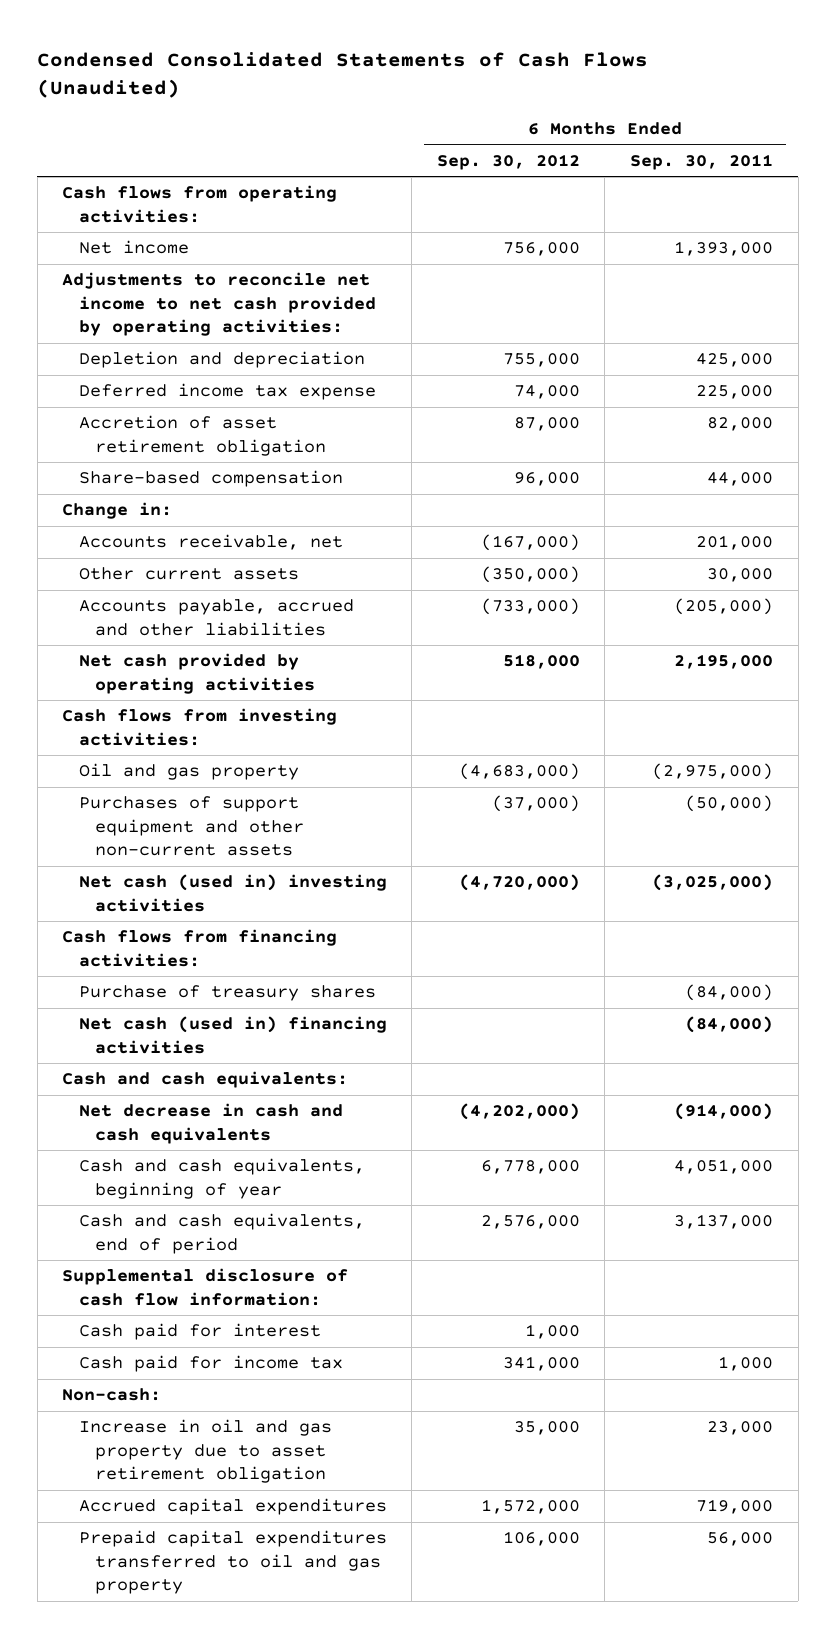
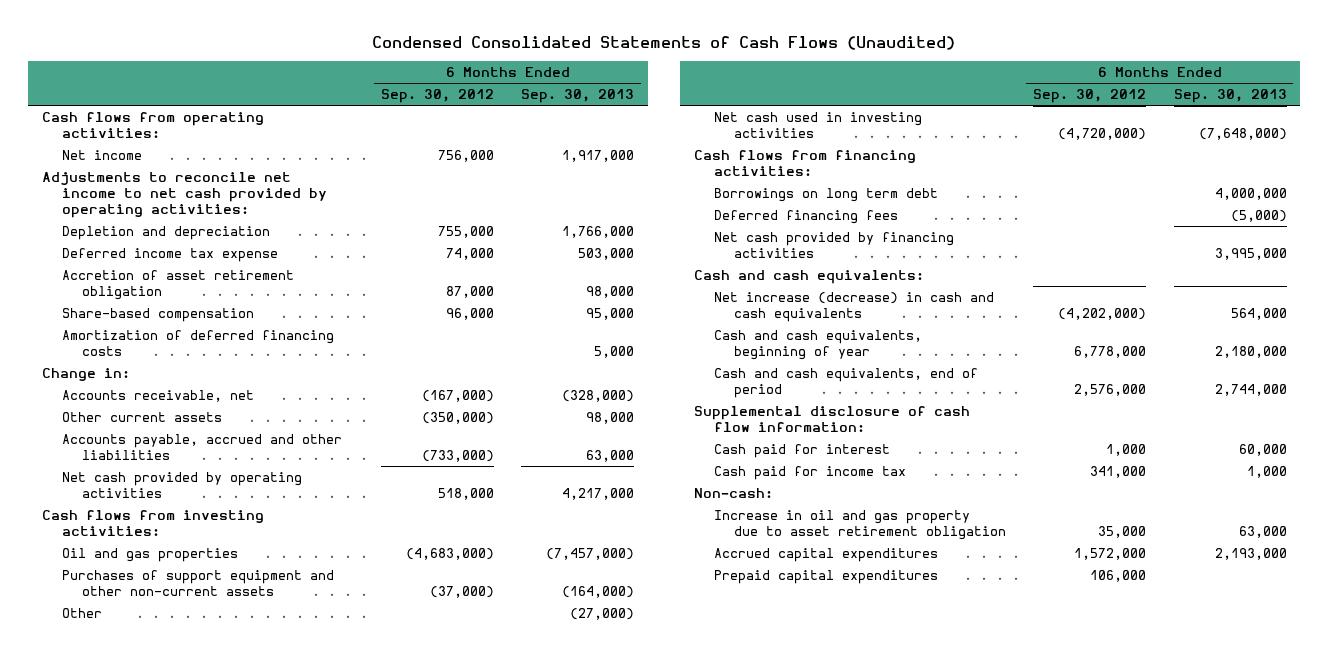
[630,153,774,170] Sep. 30, 2011 -> none
none -> [521,88,635,103] Sep. 30, 2013
none -> [61,329,334,357] Amortization of deferred financing costs
[78,763,299,781] Oil and gas property -> [61,547,238,562] Oil and gas properties
none -> [61,607,102,618] Other
[78,874,387,912] Net cash (used in) investing activities -> [713,111,922,139] Net cash used in investing activities
[78,985,376,1002] Purchase of treasury shares -> none
none -> [713,187,938,202] Borrowings on long term debt
none -> [713,209,898,224] Deferred financing fees
[78,1016,387,1054] Net cash (used in) financing activities -> [713,231,954,259] Net cash provided by financing activities
[78,1103,343,1144] Net decrease in cash and cash equivalents -> [713,291,994,323] Net increase (decrease) in cash and cash equivalents
[78,1530,387,1594] Prepaid capital expenditures transferred to oil and gas property -> [713,569,938,584] Prepaid capital expenditures

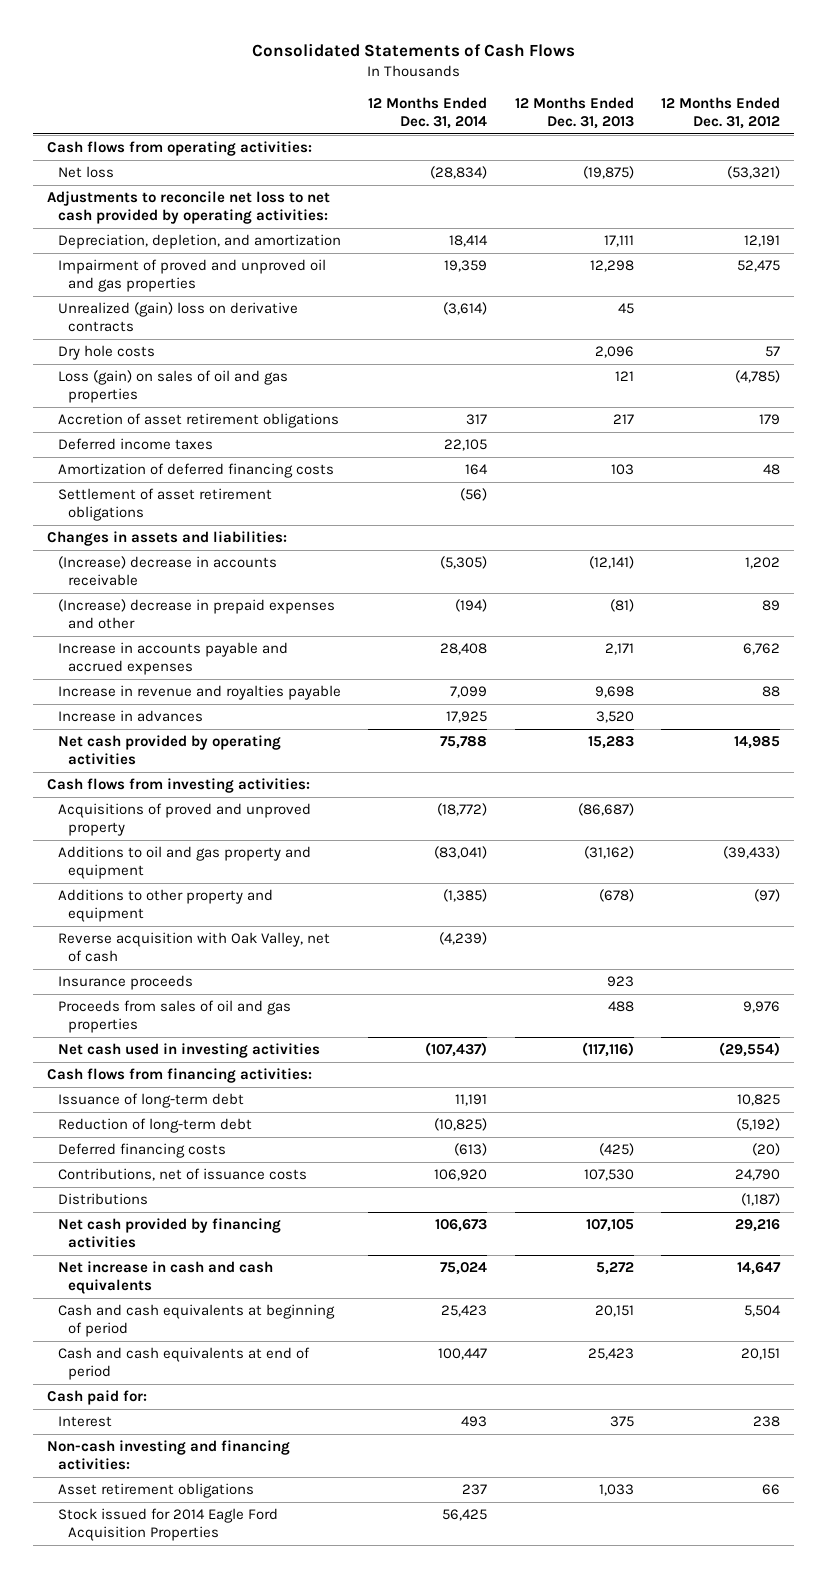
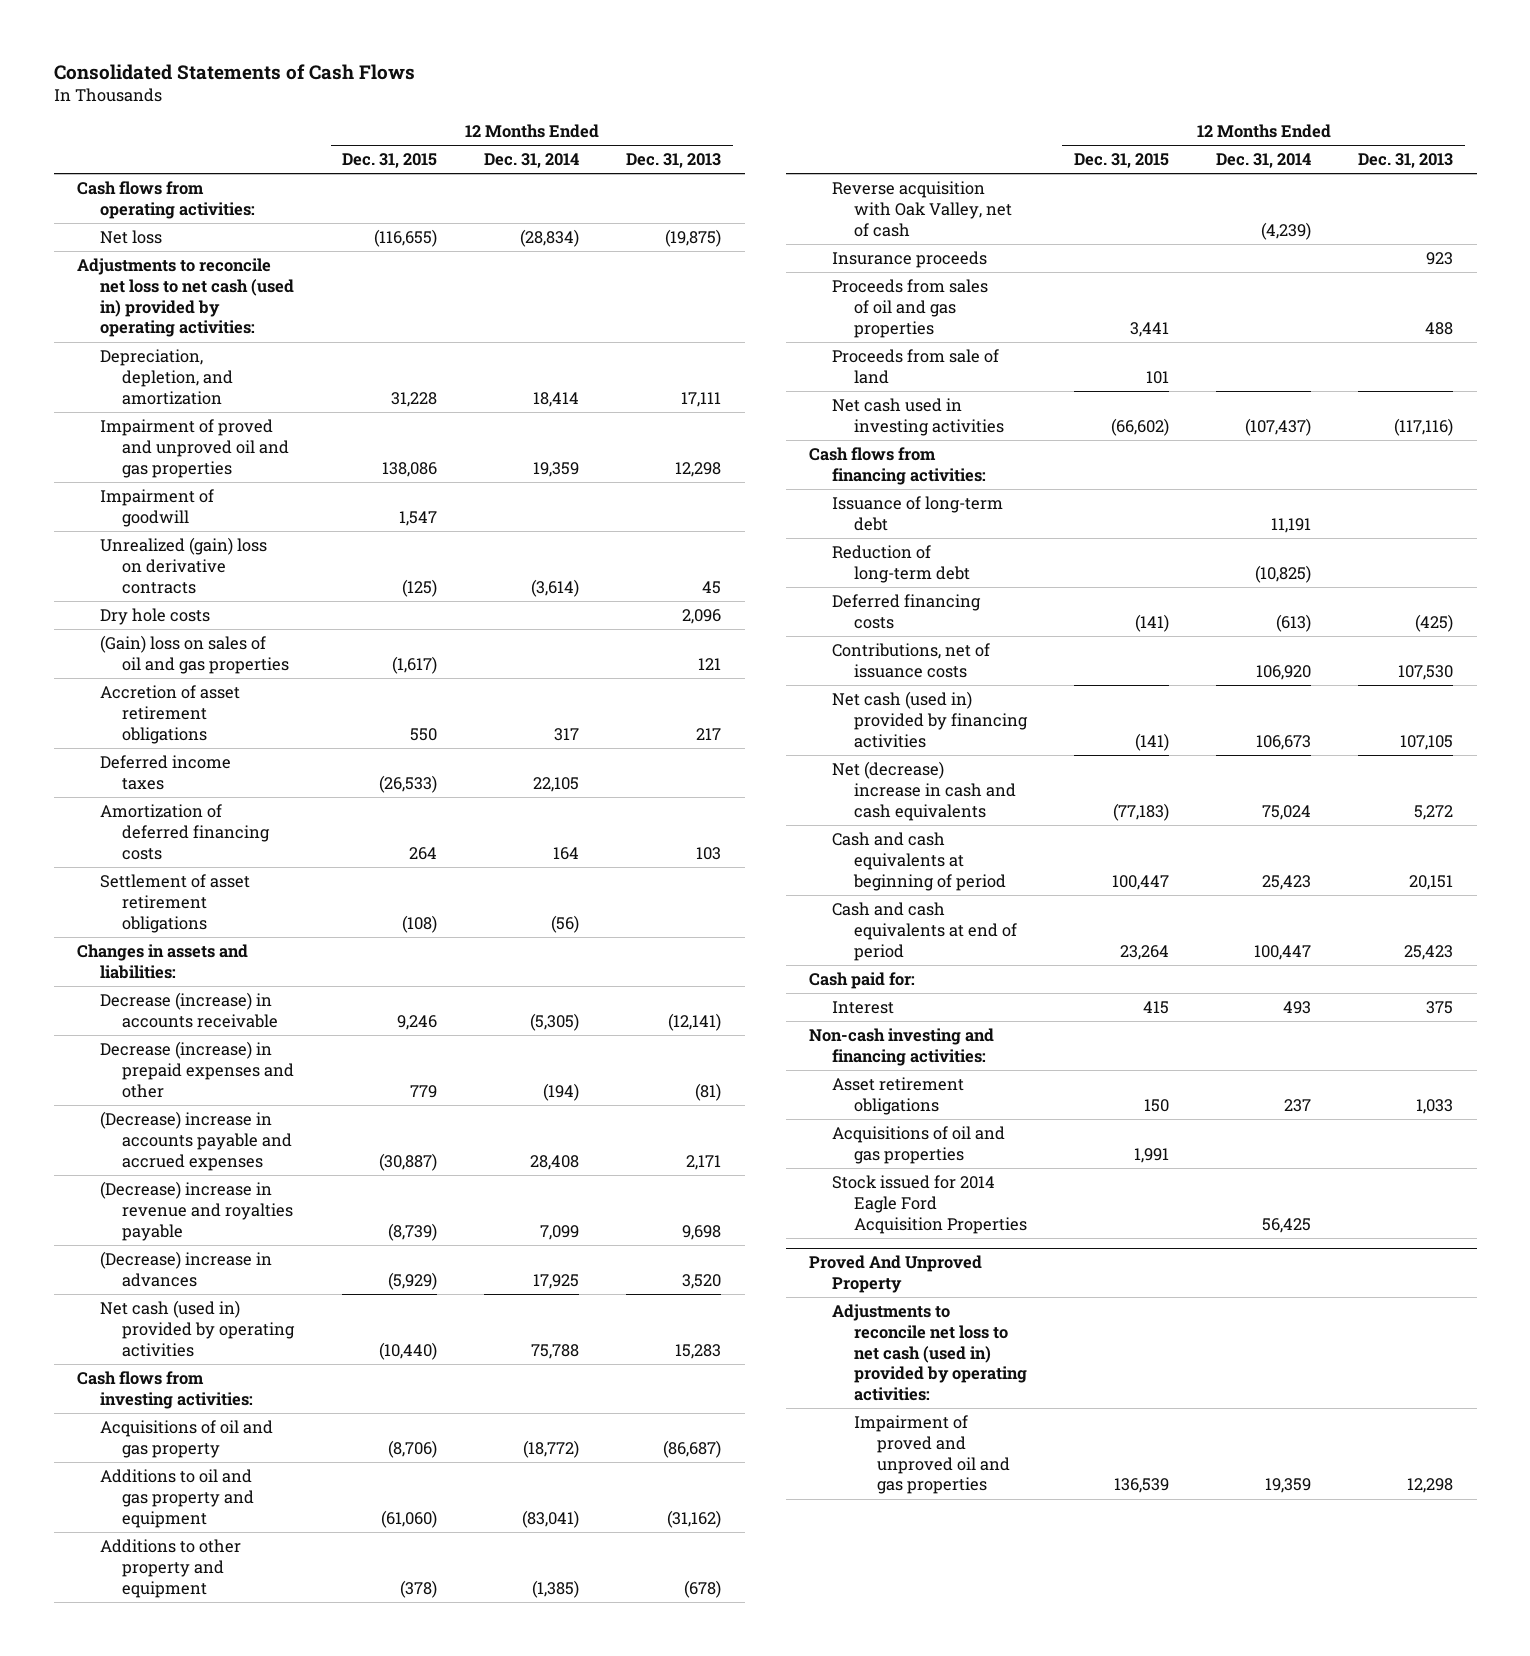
[660,97,780,129] 12 Months Ended Dec. 31, 2012 -> none
none -> [342,153,438,169] Dec. 31, 2015
[47,191,331,224] Adjustments to reconcile net loss to net cash provided by operating activities: -> [77,257,294,338] Adjustments to reconcile net loss to net cash (used in) provided by operating activities:
none -> [99,488,214,527] Impairment of goodwill
[57,370,288,403] Loss (gain) on sales of oil and gas properties -> [99,634,290,674] (Gain) loss on sales of oil and gas properties
[57,556,277,586] (Increase) decrease in accounts receivable -> [99,991,279,1028] Decrease (increase) in accounts receivable
[57,599,335,629] (Increase) decrease in prepaid expenses and other -> [99,1040,295,1098] Decrease (increase) in prepaid expenses and other
[57,642,288,675] Increase in accounts payable and accrued expenses -> [99,1110,293,1171] (Decrease) increase in accounts payable and accrued expenses
[57,685,341,701] Increase in revenue and royalties payable -> [99,1180,294,1241] (Decrease) increase in revenue and royalties payable
[57,710,203,723] Increase in advances -> [99,1250,272,1287] (Decrease) increase in advances
[57,735,281,765] Net cash provided by operating activities -> [99,1299,296,1357] Net cash (used in) provided by operating activities
[57,803,311,836] Acquisitions of proved and unproved property -> [99,1419,273,1458] Acquisitions of oil and gas property
none -> [831,348,999,384] Proceeds from sale of land
[57,1193,148,1206] Distributions -> none
[57,1218,281,1248] Net cash provided by financing activities -> [831,690,1029,748] Net cash (used in) provided by financing activities
[57,1261,273,1294] Net increase in cash and cash equivalents -> [831,760,1017,821] Net (decrease) increase in cash and cash equivalents
none -> [831,1125,1005,1164] Acquisitions of oil and gas properties
none -> [809,1255,983,1294] Proved And Unproved Property
none -> [831,1303,1028,1402] Adjustments to reconcile net loss to net cash (used in) provided by operating activities:
none -> [854,1414,1010,1495] Impairment of proved and unproved oil and gas properties

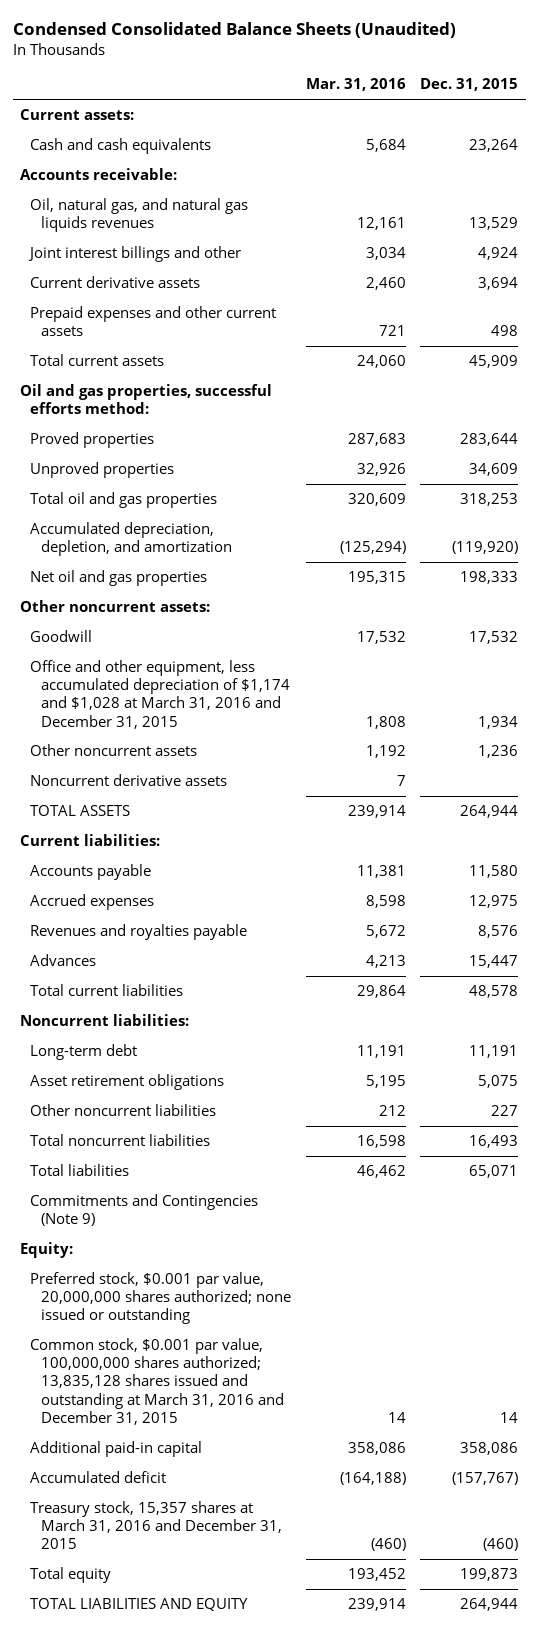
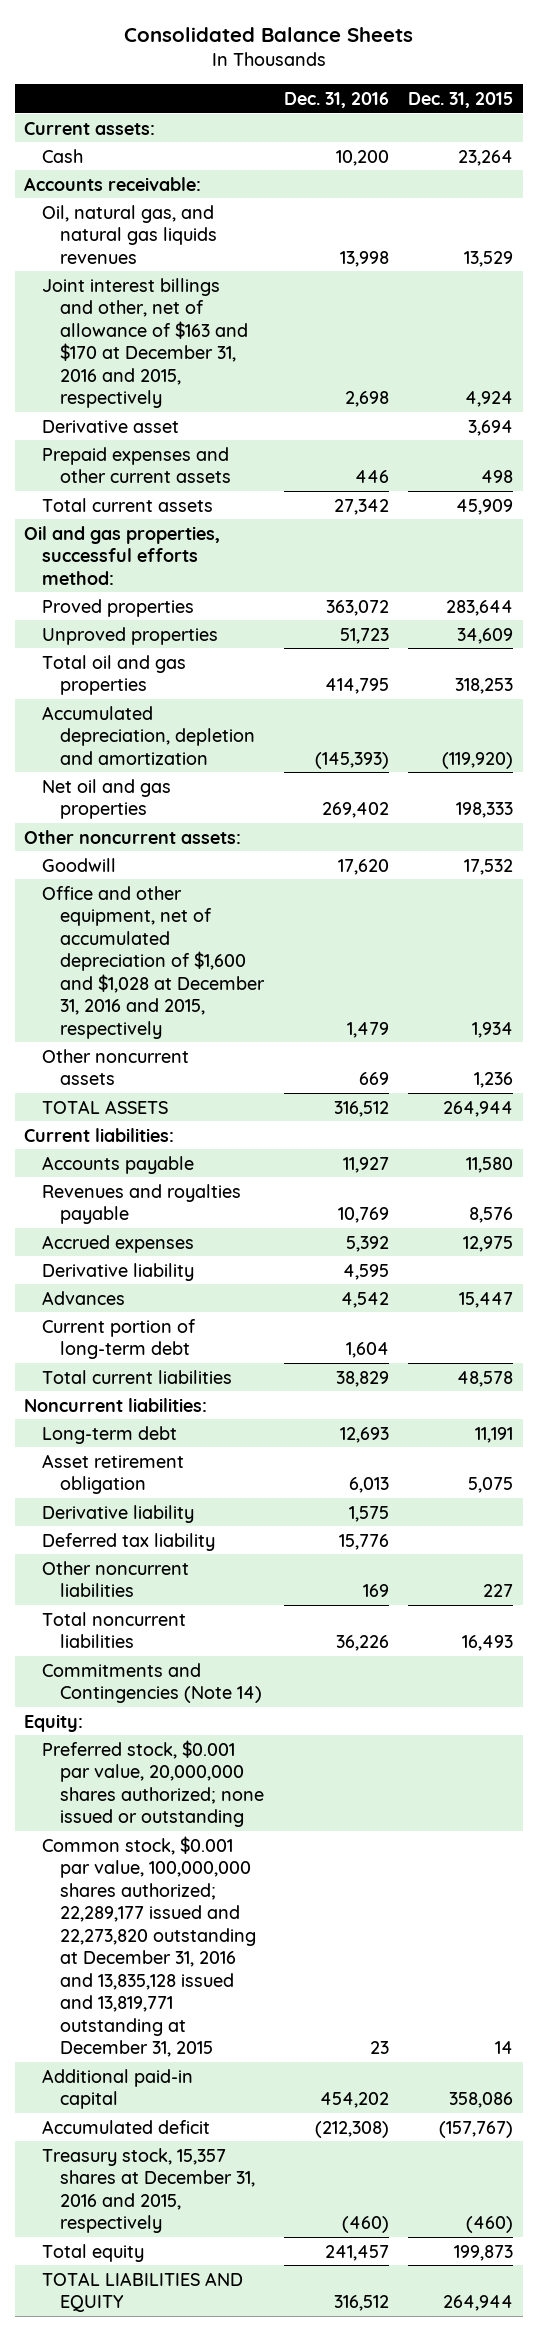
[12,22,456,39] Condensed Consolidated Balance Sheets (Unaudited) -> [123,27,413,43] Consolidated Balance Sheets
[305,78,406,92] Mar. 31, 2016 -> none
none -> [283,91,389,108] Dec. 31, 2016
[30,137,212,154] Cash and cash equivalents -> [42,148,84,163] Cash
[28,245,242,262] Joint interest billings and other -> [42,277,249,409] Joint interest billings and other, net of allowance of $163 and $170 at December 31, 2016 and 2015, respectively
[30,275,201,288] Current derivative assets -> [42,419,180,433] Derivative asset
[30,521,232,557] Accumulated depreciation, depletion, and amortization -> [42,705,256,765] Accumulated depreciation, depletion and amortization
[30,659,290,729] Office and other equipment, less accumulated depreciation of $1,174 and $1,028 at March 31, 2016 and December 31, 2015 -> [42,885,266,1039] Office and other equipment, net of accumulated depreciation of $1,600 and $1,028 at December 31, 2016 and 2015, respectively
[30,773,228,786] Noncurrent derivative assets -> none
[30,893,155,910] Accrued expenses -> [42,1234,195,1253] Accrued expenses
none -> [42,1262,195,1281] Derivative liability
none -> [42,1318,197,1360] Current portion of long-term debt
[30,1073,225,1090] Asset retirement obligations -> [42,1453,185,1495] Asset retirement obligation
none -> [42,1504,195,1523] Derivative liability
none -> [42,1532,216,1551] Deferred tax liability
[30,1163,130,1176] Total liabilities -> none
[30,1193,259,1227] Commitments and Contingencies (Note 9) -> [42,1662,263,1704] Commitments and Contingencies (Note 14)
[30,1337,284,1425] Common stock, $0.001 par value, 100,000,000 shares authorized; 13,835,128 shares issued and outstanding at March 31, 2016 and December 31, 2015 -> [42,1835,257,2058] Common stock, $0.001 par value, 100,000,000 shares authorized; 22,289,177 issued and 22,273,820 outstanding at December 31, 2016 and 13,835,128 issued and 13,819,771 outstanding at December 31, 2015
[30,1500,282,1550] Treasury stock, 15,357 shares at March 31, 2016 and December 31, 2015 -> [42,2147,256,2234] Treasury stock, 15,357 shares at December 31, 2016 and 2015, respectively

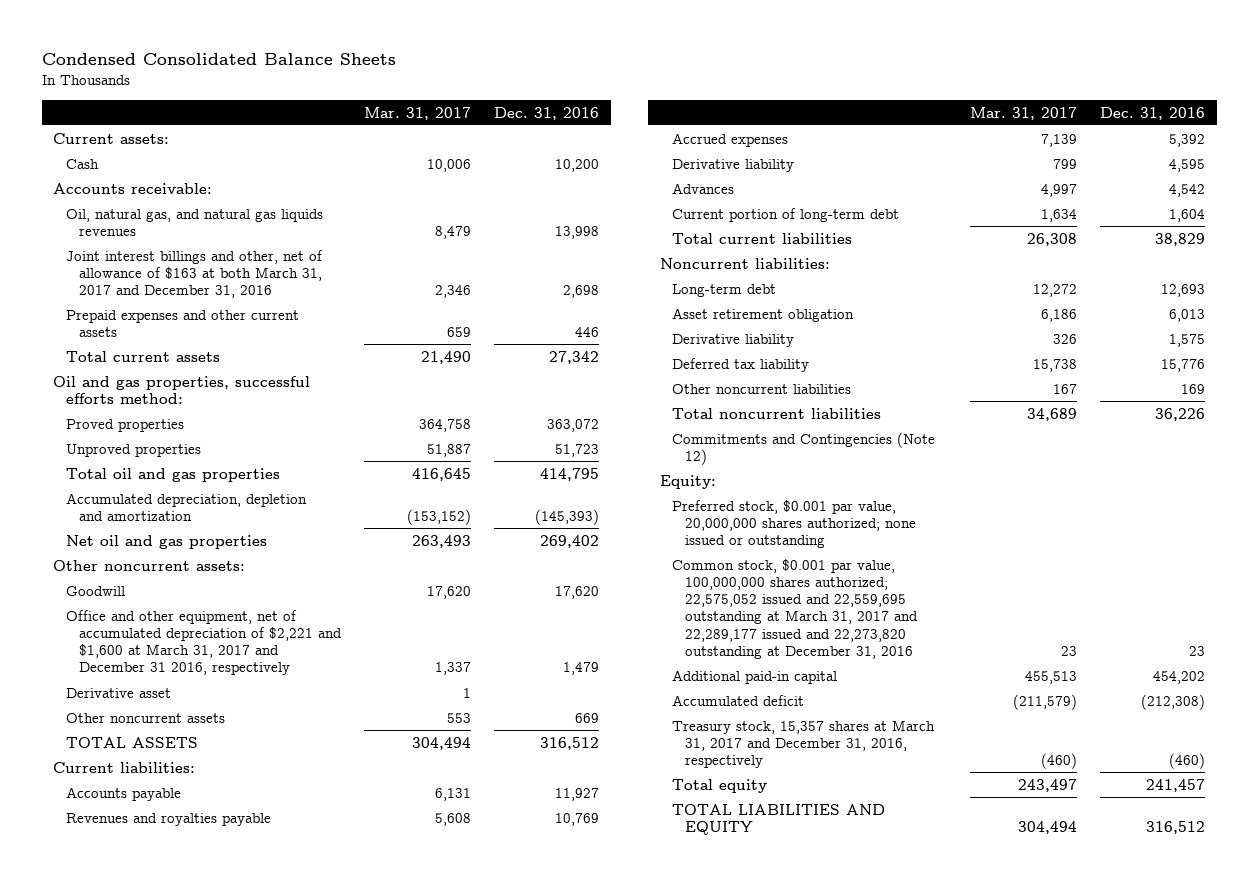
[123,27,413,43] Consolidated Balance Sheets -> [41,52,396,65] Condensed Consolidated Balance Sheets
[408,91,514,108] Dec. 31, 2015 -> none
none -> [363,106,471,120] Mar. 31, 2017
[42,277,249,409] Joint interest billings and other, net of allowance of $163 and $170 at December 31, 2016 and 2015, respectively -> [66,249,324,299] Joint interest billings and other, net of allowance of $163 at both March 31, 2017 and December 31, 2016
[42,885,266,1039] Office and other equipment, net of accumulated depreciation of $1,600 and $1,028 at December 31, 2016 and 2015, respectively -> [66,609,342,676] Office and other equipment, net of accumulated depreciation of $2,221 and $1,600 at March 31, 2017 and December 31 2016, respectively
[42,419,180,433] Derivative asset -> [66,687,172,698] Derivative asset
[42,1662,263,1704] Commitments and Contingencies (Note 14) -> [672,431,936,465] Commitments and Contingencies (Note 12)
[42,1835,257,2058] Common stock, $0.001 par value, 100,000,000 shares authorized; 22,289,177 issued and 22,273,820 outstanding at December 31, 2016 and 13,835,128 issued and 13,819,771 outstanding at December 31, 2015 -> [672,558,918,660] Common stock, $0.001 par value, 100,000,000 shares authorized; 22,575,052 issued and 22,559,695 outstanding at March 31, 2017 and 22,289,177 issued and 22,273,820 outstanding at December 31, 2016
[42,2147,256,2234] Treasury stock, 15,357 shares at December 31, 2016 and 2015, respectively -> [672,719,936,769] Treasury stock, 15,357 shares at March 31, 2017 and December 31, 2016, respectively

